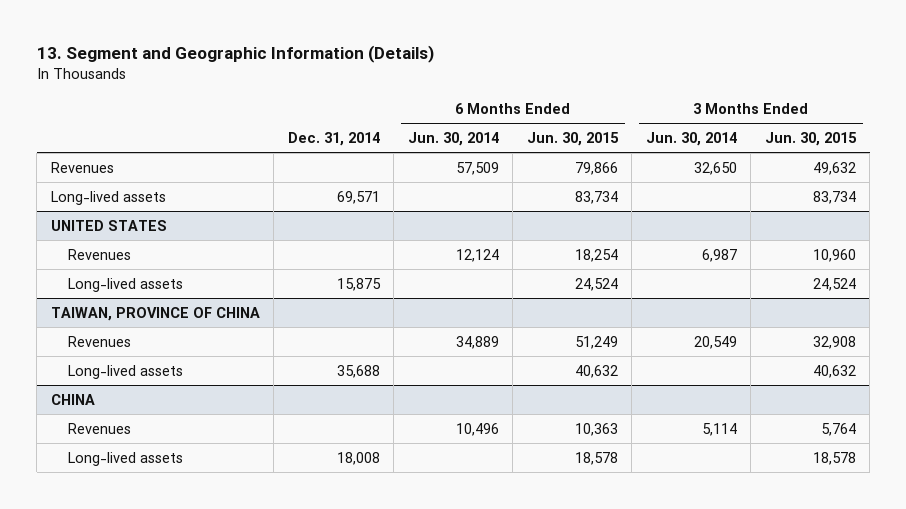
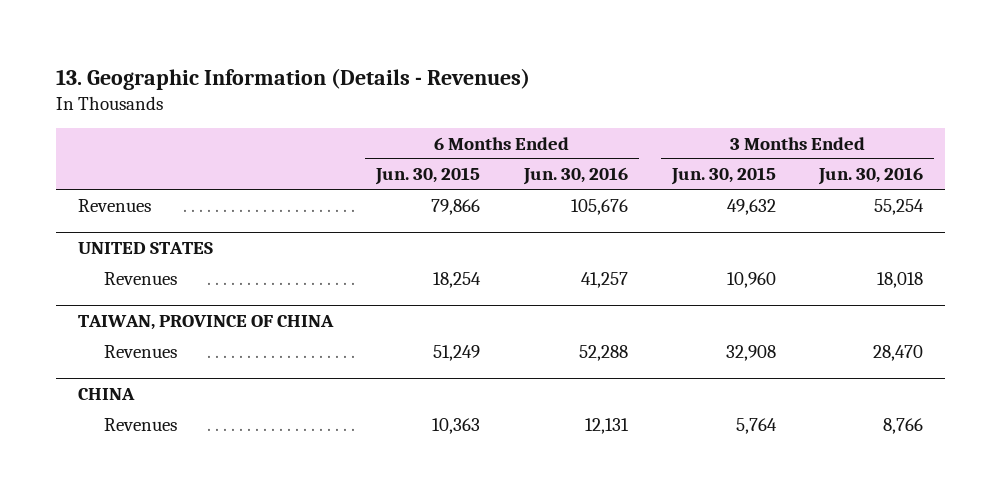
[36,45,434,64] 13. Segment and Geographic Information (Details) -> [55,67,530,90] 13. Geographic Information (Details - Revenues)
[287,131,380,146] Dec. 31, 2014 -> none
[407,131,499,146] Jun. 30, 2014 -> none
[645,131,737,146] Jun. 30, 2014 -> none
none -> [523,167,629,186] Jun. 30, 2016
none -> [818,167,924,186] Jun. 30, 2016
[50,190,166,205] Long-lived assets -> none
[68,277,184,292] Long-lived assets -> none
[68,364,184,379] Long-lived assets -> none
[68,451,184,466] Long-lived assets -> none

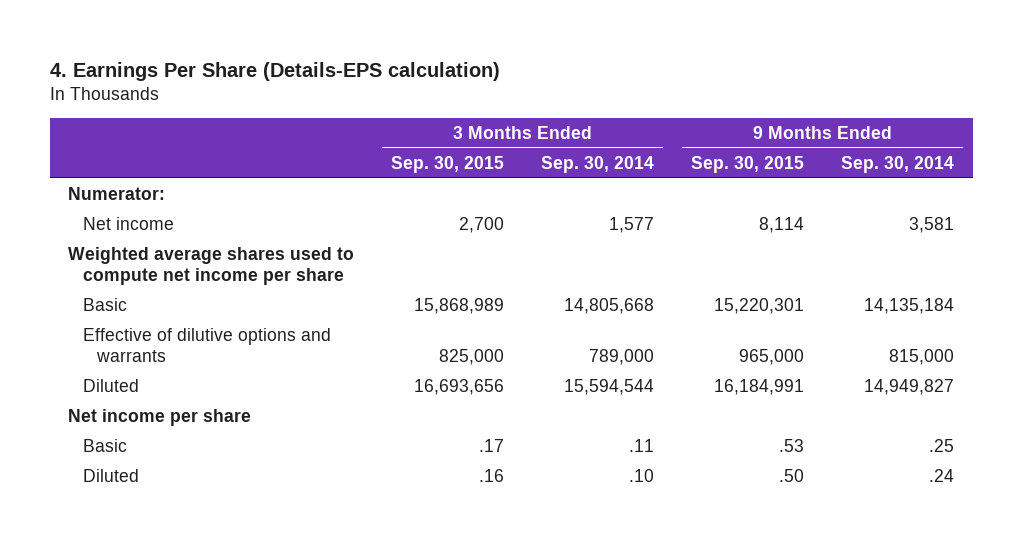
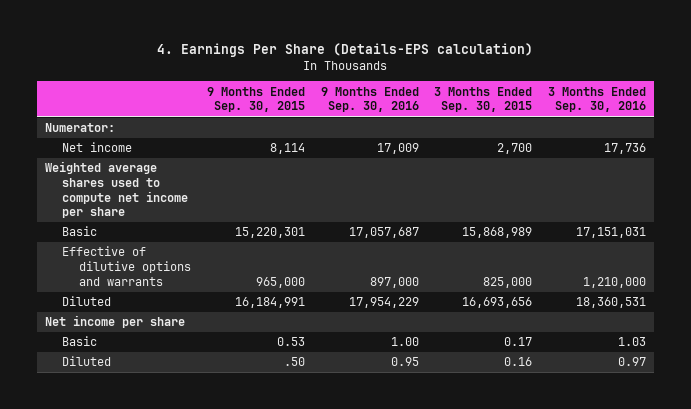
[541,155,655,173] Sep. 30, 2014 -> none
[841,155,955,173] Sep. 30, 2014 -> none
none -> [320,86,419,113] 9 Months Ended Sep. 30, 2016
none -> [548,86,647,113] 3 Months Ended Sep. 30, 2016
[479,438,505,452] .17 -> [504,337,533,347] 0.17
[779,438,805,452] .53 -> [276,337,305,347] 0.53
[479,468,505,482] .16 -> [504,357,533,367] 0.16

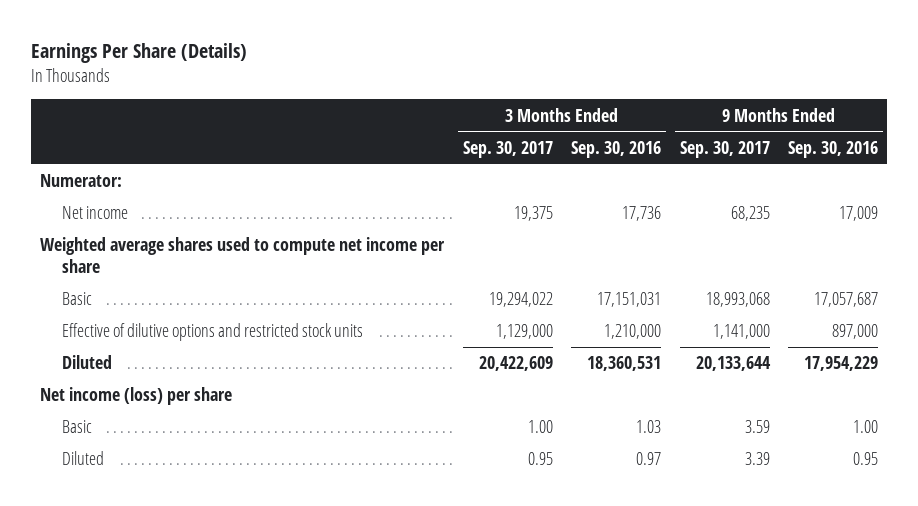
[157,43,534,58] 4. Earnings Per Share (Details-EPS calculation) -> [30,43,247,64] Earnings Per Share (Details)
[206,86,305,113] 9 Months Ended Sep. 30, 2015 -> none
[434,86,533,113] 3 Months Ended Sep. 30, 2015 -> none
none -> [462,140,553,158] Sep. 30, 2017
none -> [679,140,770,158] Sep. 30, 2017
[61,246,191,286] Effective of dilutive options and warrants -> [62,323,364,342] Effective of dilutive options and restricted stock units
[44,315,185,329] Net income per share -> [40,387,233,406] Net income (loss) per share

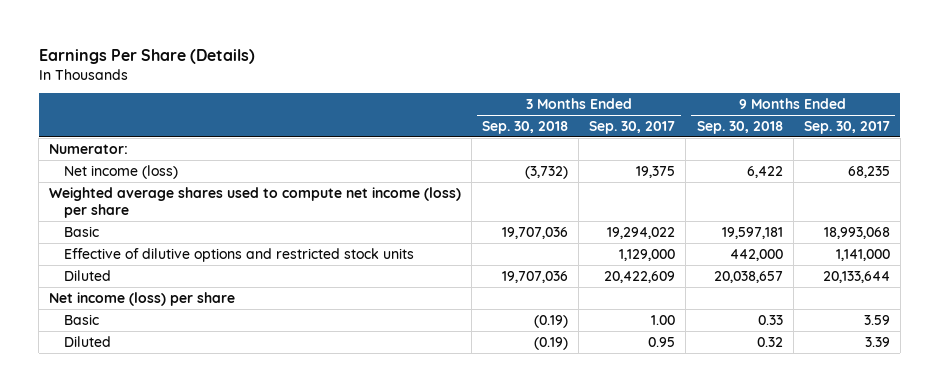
[571,140,662,158] Sep. 30, 2016 -> none
[788,140,879,158] Sep. 30, 2016 -> none
none -> [482,120,569,134] Sep. 30, 2018
none -> [696,120,783,134] Sep. 30, 2018
[62,206,129,220] Net income -> [63,164,178,179] Net income (loss)
[40,237,446,274] Weighted average shares used to compute net income per share -> [49,186,462,218] Weighted average shares used to compute net income (loss) per share

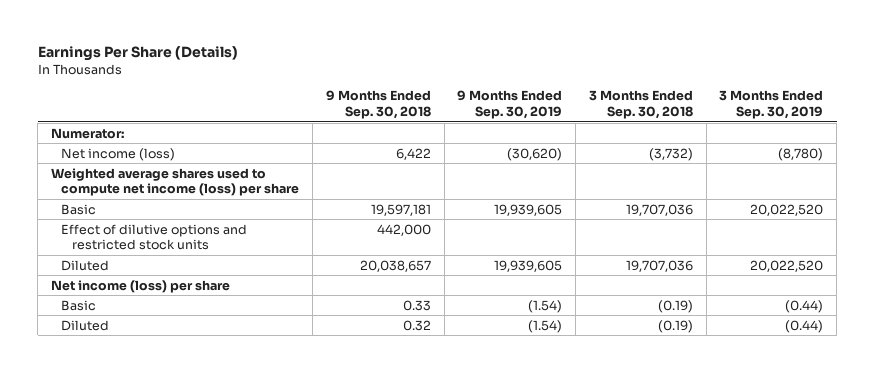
[589,120,676,134] Sep. 30, 2017 -> none
[803,120,890,134] Sep. 30, 2017 -> none
none -> [457,90,563,120] 9 Months Ended Sep. 30, 2019
none -> [719,90,824,120] 3 Months Ended Sep. 30, 2019
[63,247,414,262] Effective of dilutive options and restricted stock units -> [61,223,248,251] Effect of dilutive options and restricted stock units

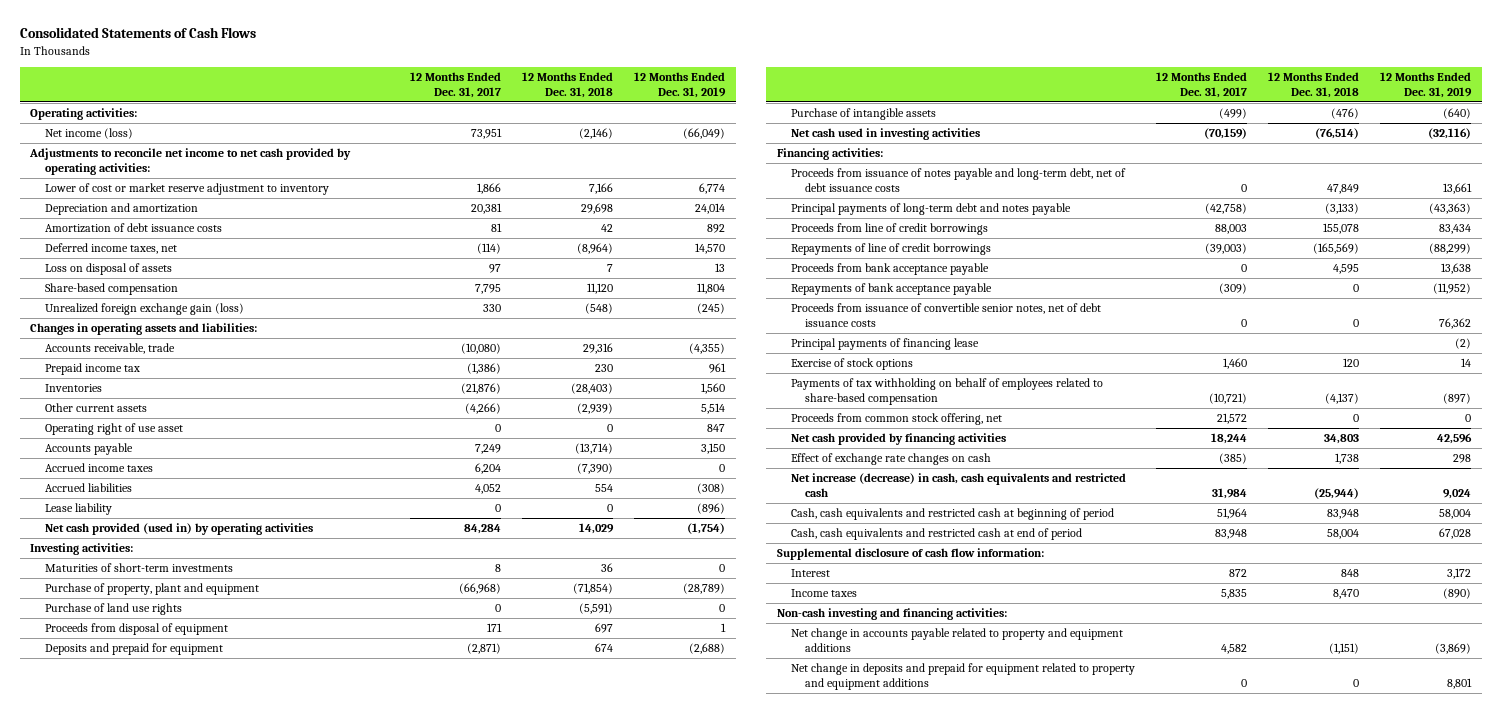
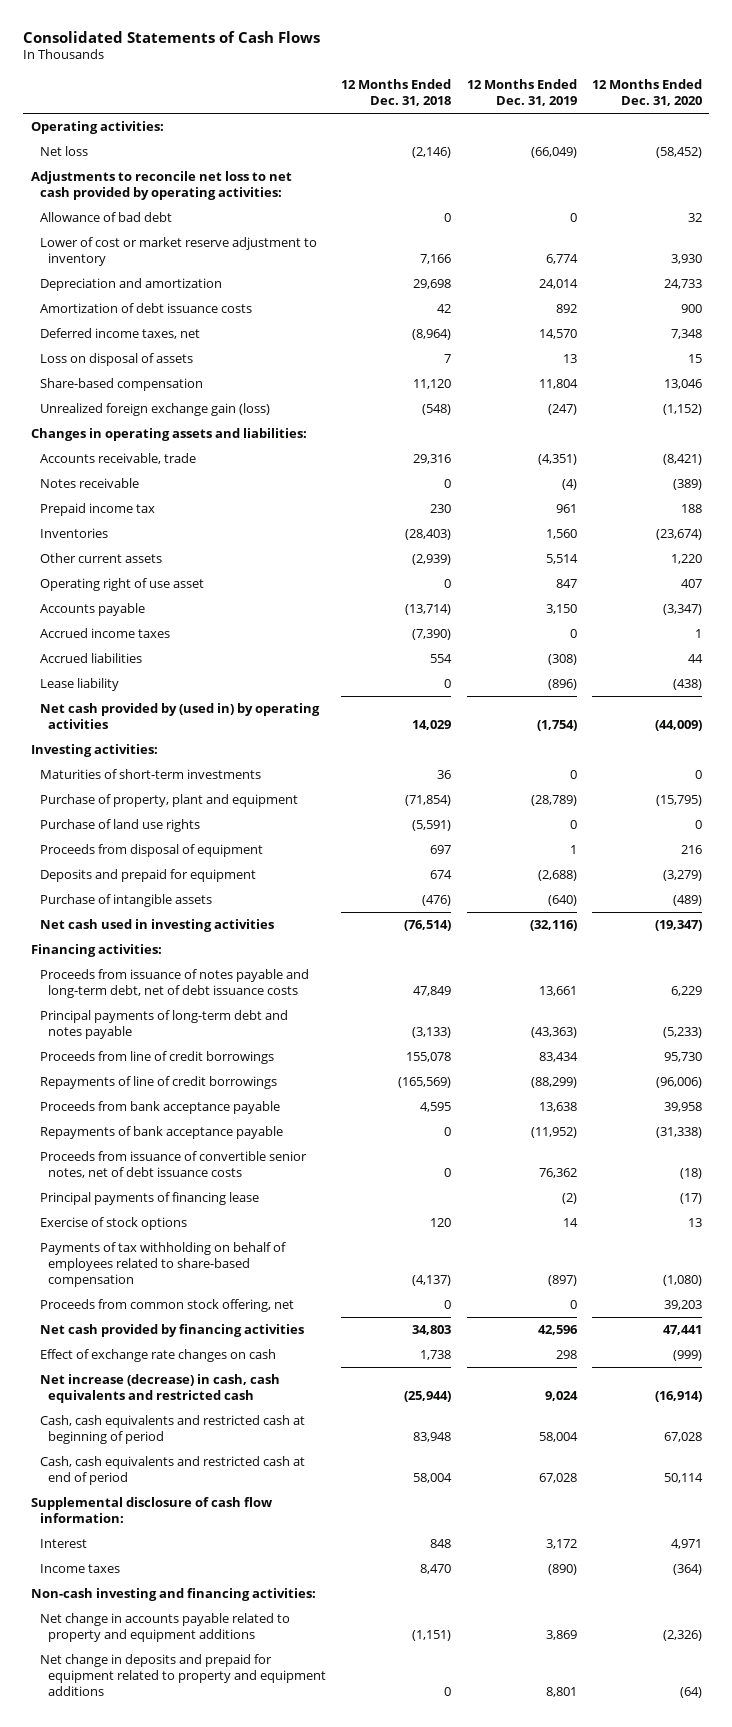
[409,72,501,98] 12 Months Ended Dec. 31, 2017 -> none
none -> [591,79,702,106] 12 Months Ended Dec. 31, 2020
[44,128,133,140] Net income (loss) -> [39,146,88,157] Net loss
[29,148,352,176] Adjustments to reconcile net income to net cash provided by operating activities: -> [30,171,292,200] Adjustments to reconcile net loss to net cash provided by operating activities:
none -> [39,212,172,223] Allowance of bad debt
[697,303,726,315] (245) -> [547,404,577,416] (247)
[689,343,726,355] (4,355) -> [537,454,577,466] (4,351)
none -> [39,478,139,489] Notes receivable
[44,523,313,536] Net cash provided (used in) by operating activities -> [39,703,320,729] Net cash provided by (used in) by operating activities
[1435,643,1472,655] (3,869) -> [545,1629,577,1640] 3,869

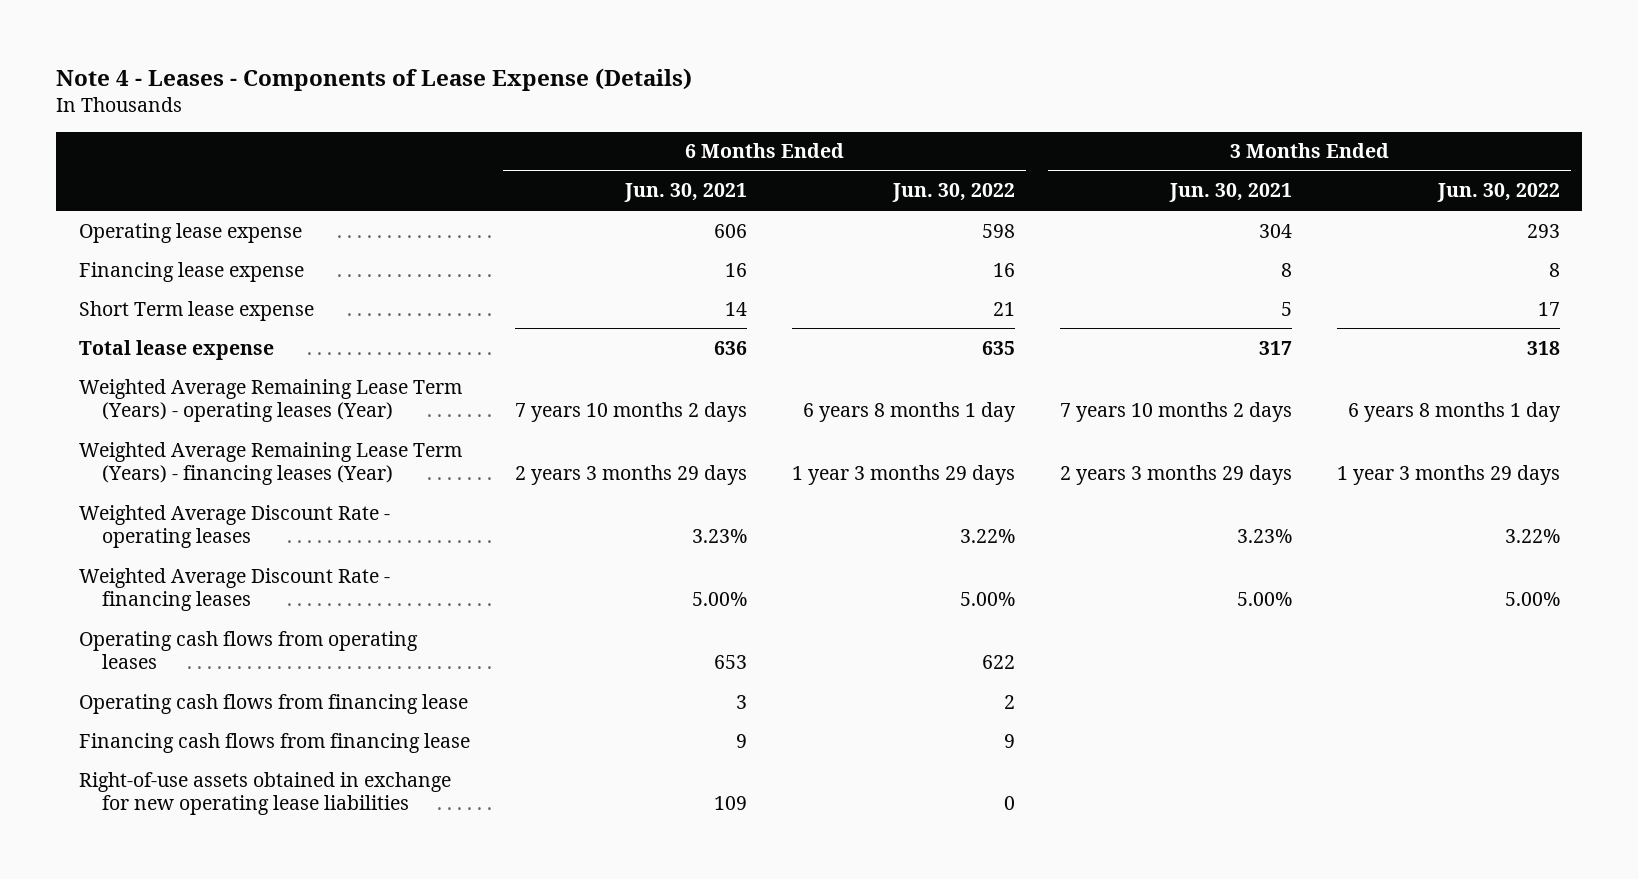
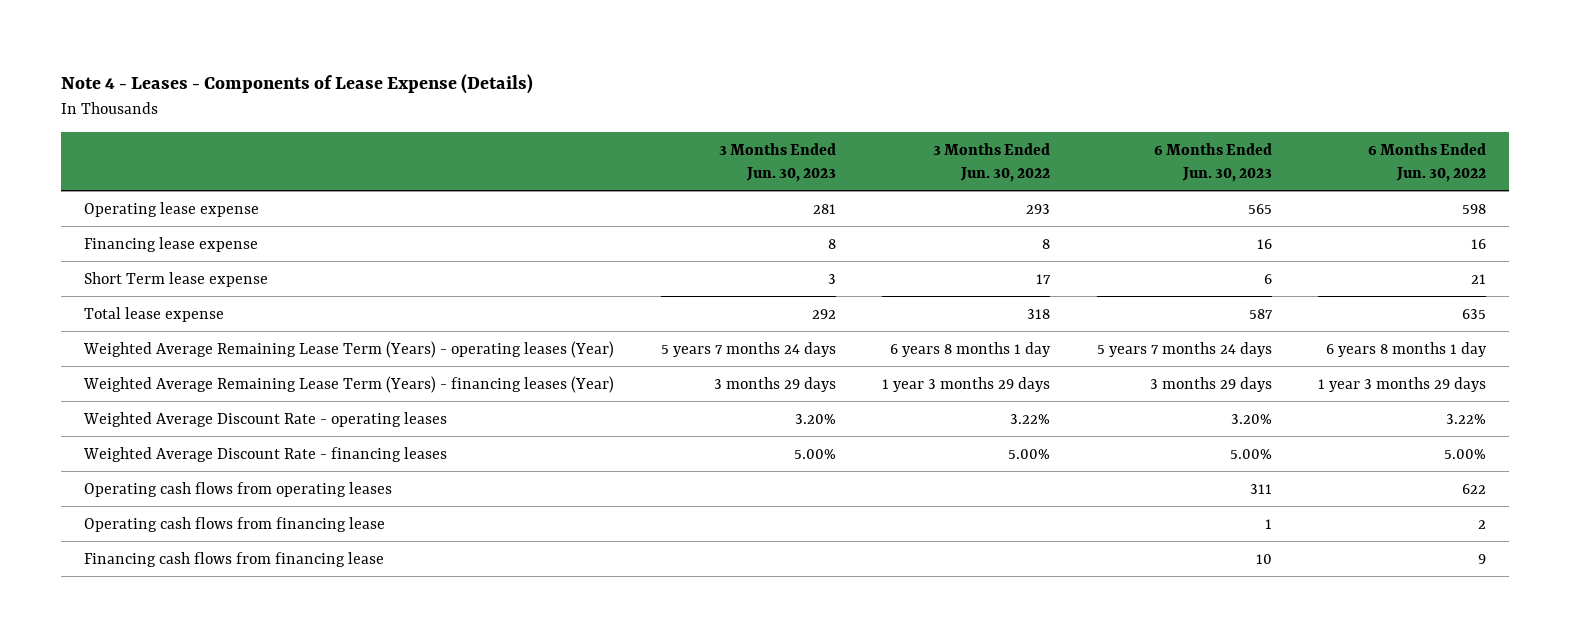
[623,183,747,203] Jun. 30, 2021 -> none
[1168,183,1292,203] Jun. 30, 2021 -> none
none -> [718,142,836,182] 3 Months Ended Jun. 30, 2023
none -> [1153,142,1272,182] 6 Months Ended Jun. 30, 2023
[78,771,451,816] Right-of-use assets obtained in exchange for new operating lease liabilities -> none

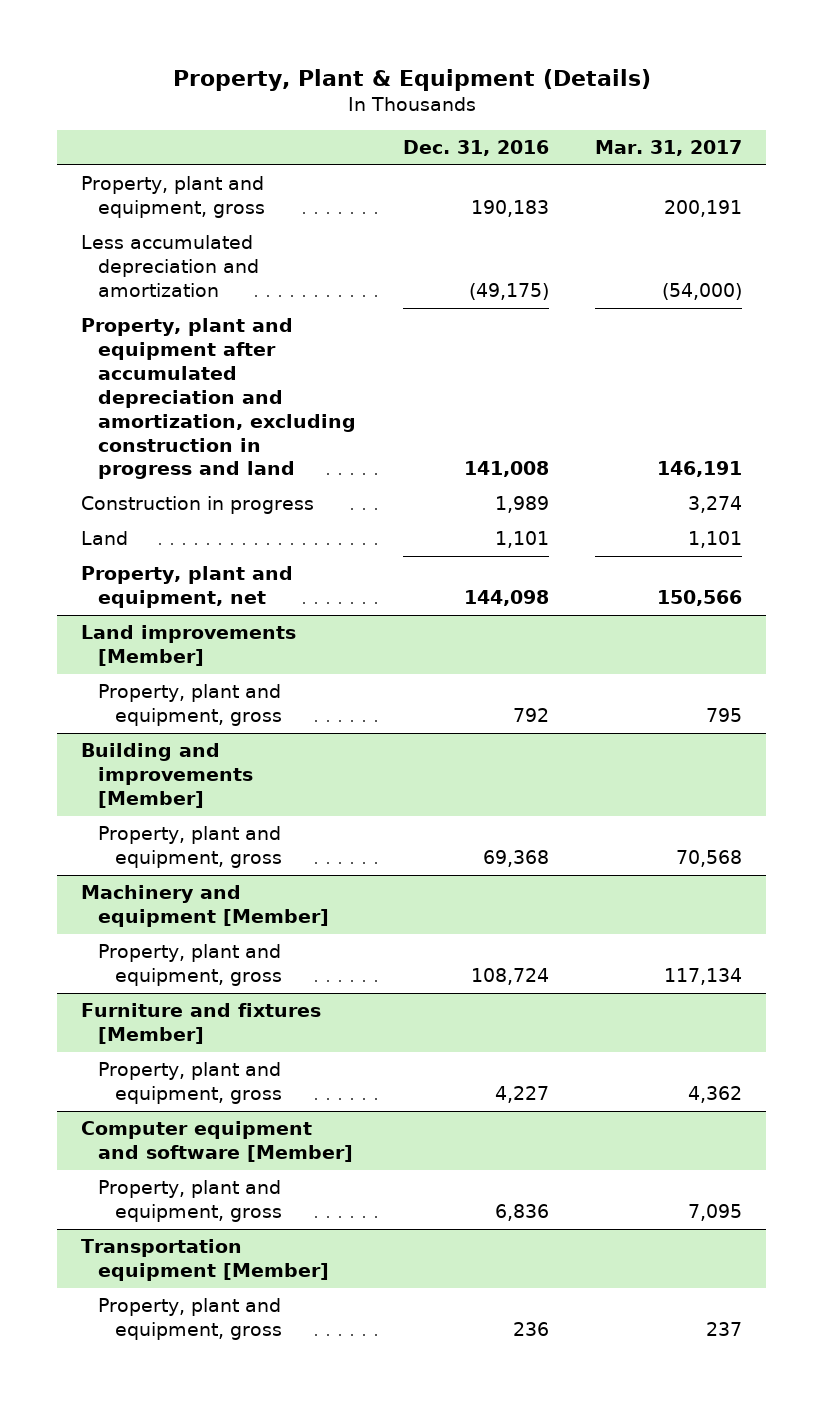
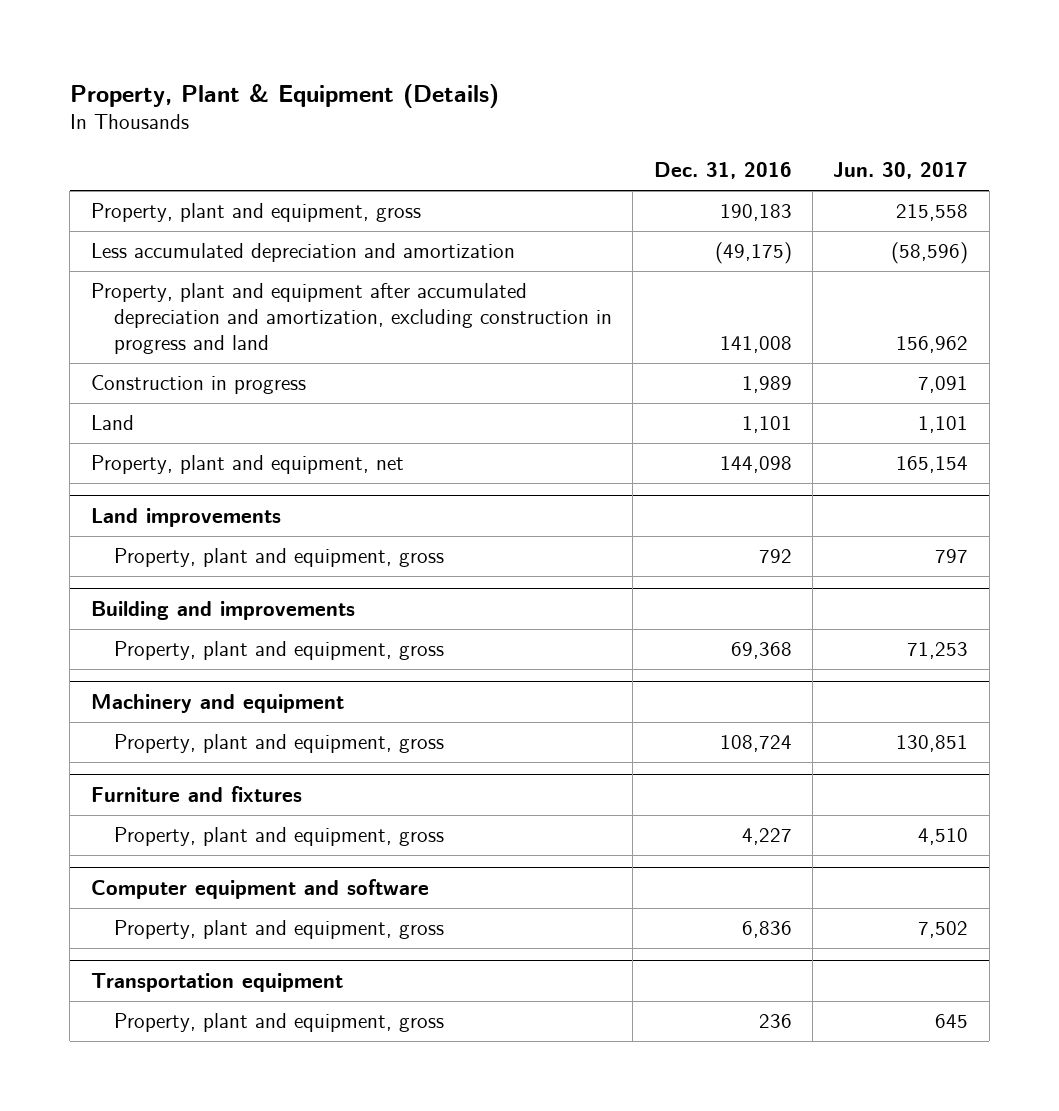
[595,139,743,156] Mar. 31, 2017 -> none
none -> [833,162,969,180] Jun. 30, 2017
[80,625,296,667] Land improvements [Member] -> [90,508,281,528] Land improvements
[80,743,253,809] Building and improvements [Member] -> [90,601,355,621] Building and improvements
[80,885,329,928] Machinery and equipment [Member] -> [90,694,344,714] Machinery and equipment
[80,1003,321,1045] Furniture and fixtures [Member] -> [90,786,302,803] Furniture and fixtures
[80,1121,353,1163] Computer equipment and software [Member] -> [90,879,429,900] Computer equipment and software
[80,1239,329,1282] Transportation equipment [Member] -> [90,973,343,993] Transportation equipment

